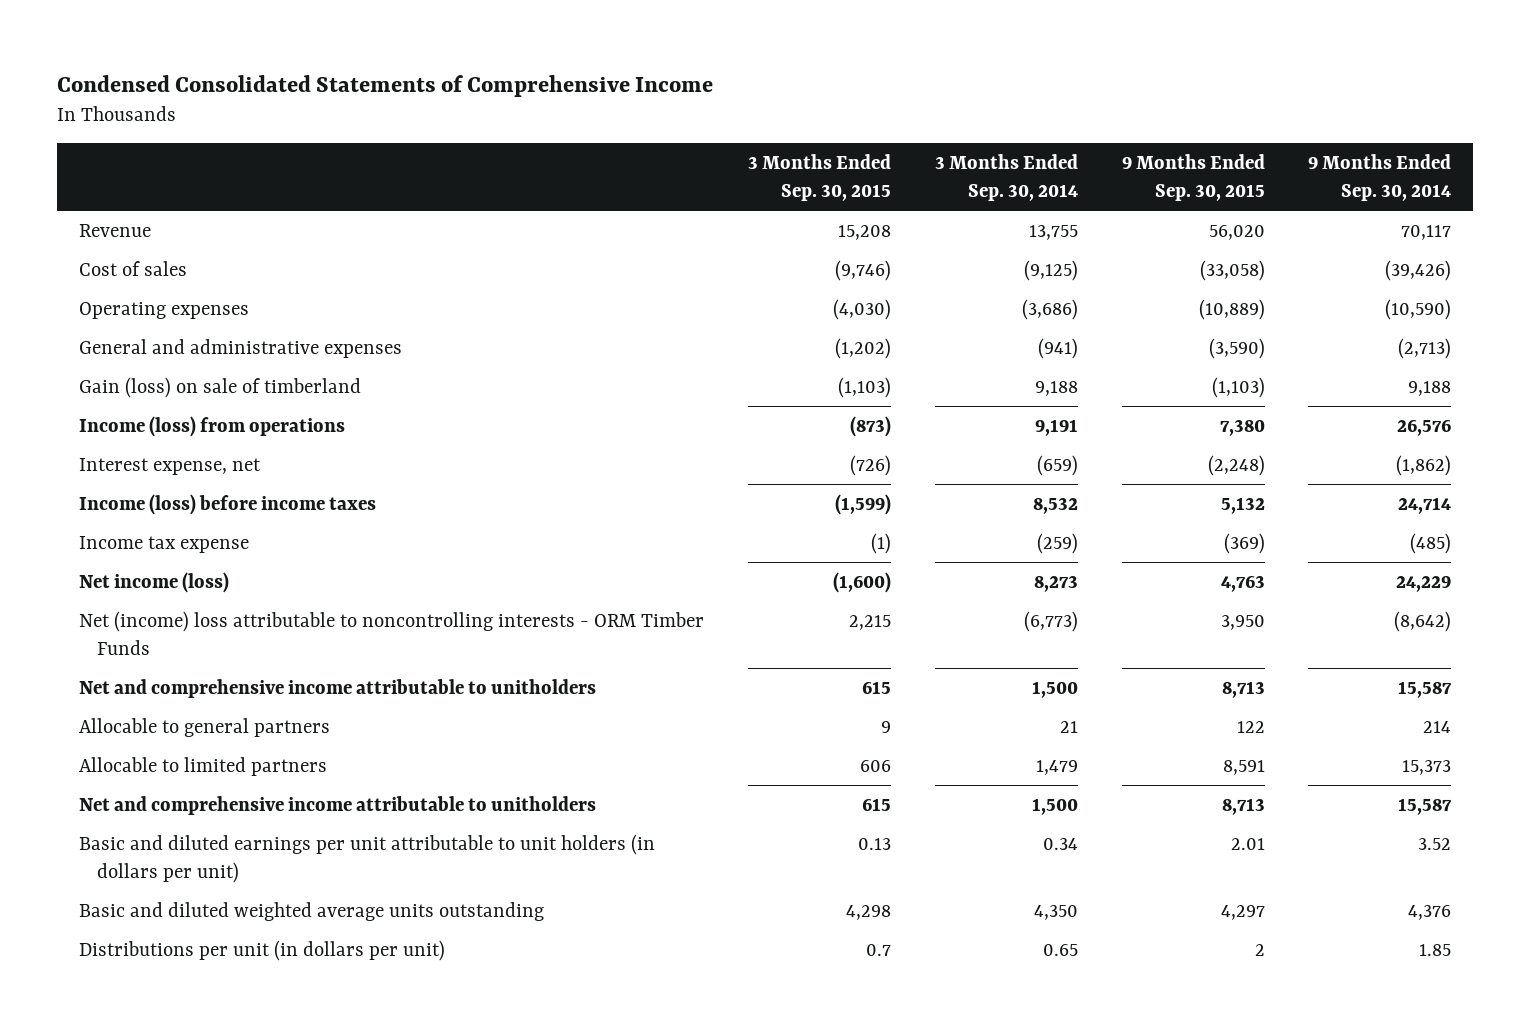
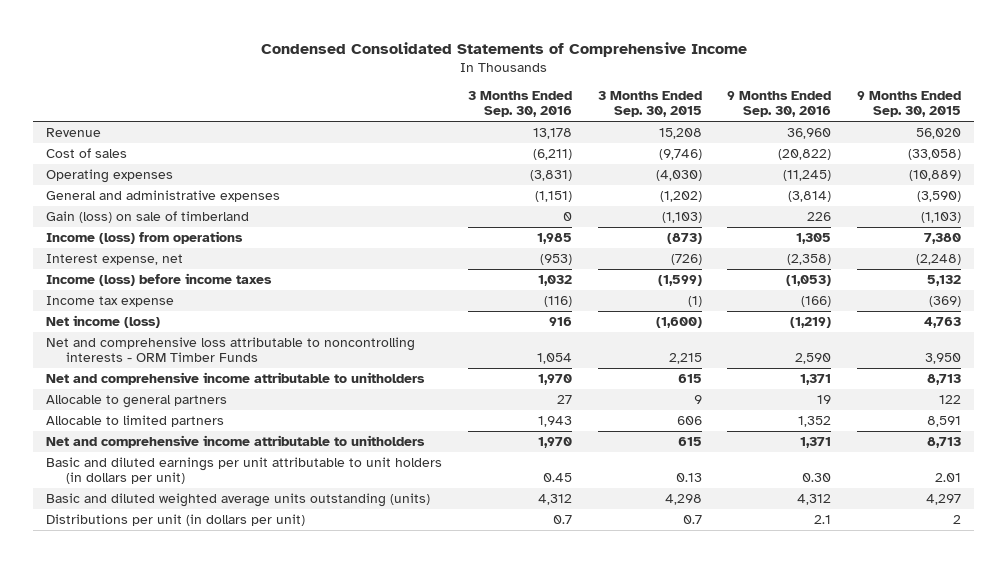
[934,153,1078,202] 3 Months Ended Sep. 30, 2014 -> none
[1308,153,1452,202] 9 Months Ended Sep. 30, 2014 -> none
none -> [467,90,572,118] 3 Months Ended Sep. 30, 2016
none -> [727,90,832,118] 9 Months Ended Sep. 30, 2016
[79,610,705,656] Net (income) loss attributable to noncontrolling interests - ORM Timber Funds -> [46,337,416,363] Net and comprehensive loss attributable to noncontrolling interests - ORM Timber Funds
[79,901,545,921] Basic and diluted weighted average units outstanding -> [46,493,431,508] Basic and diluted weighted average units outstanding (units)

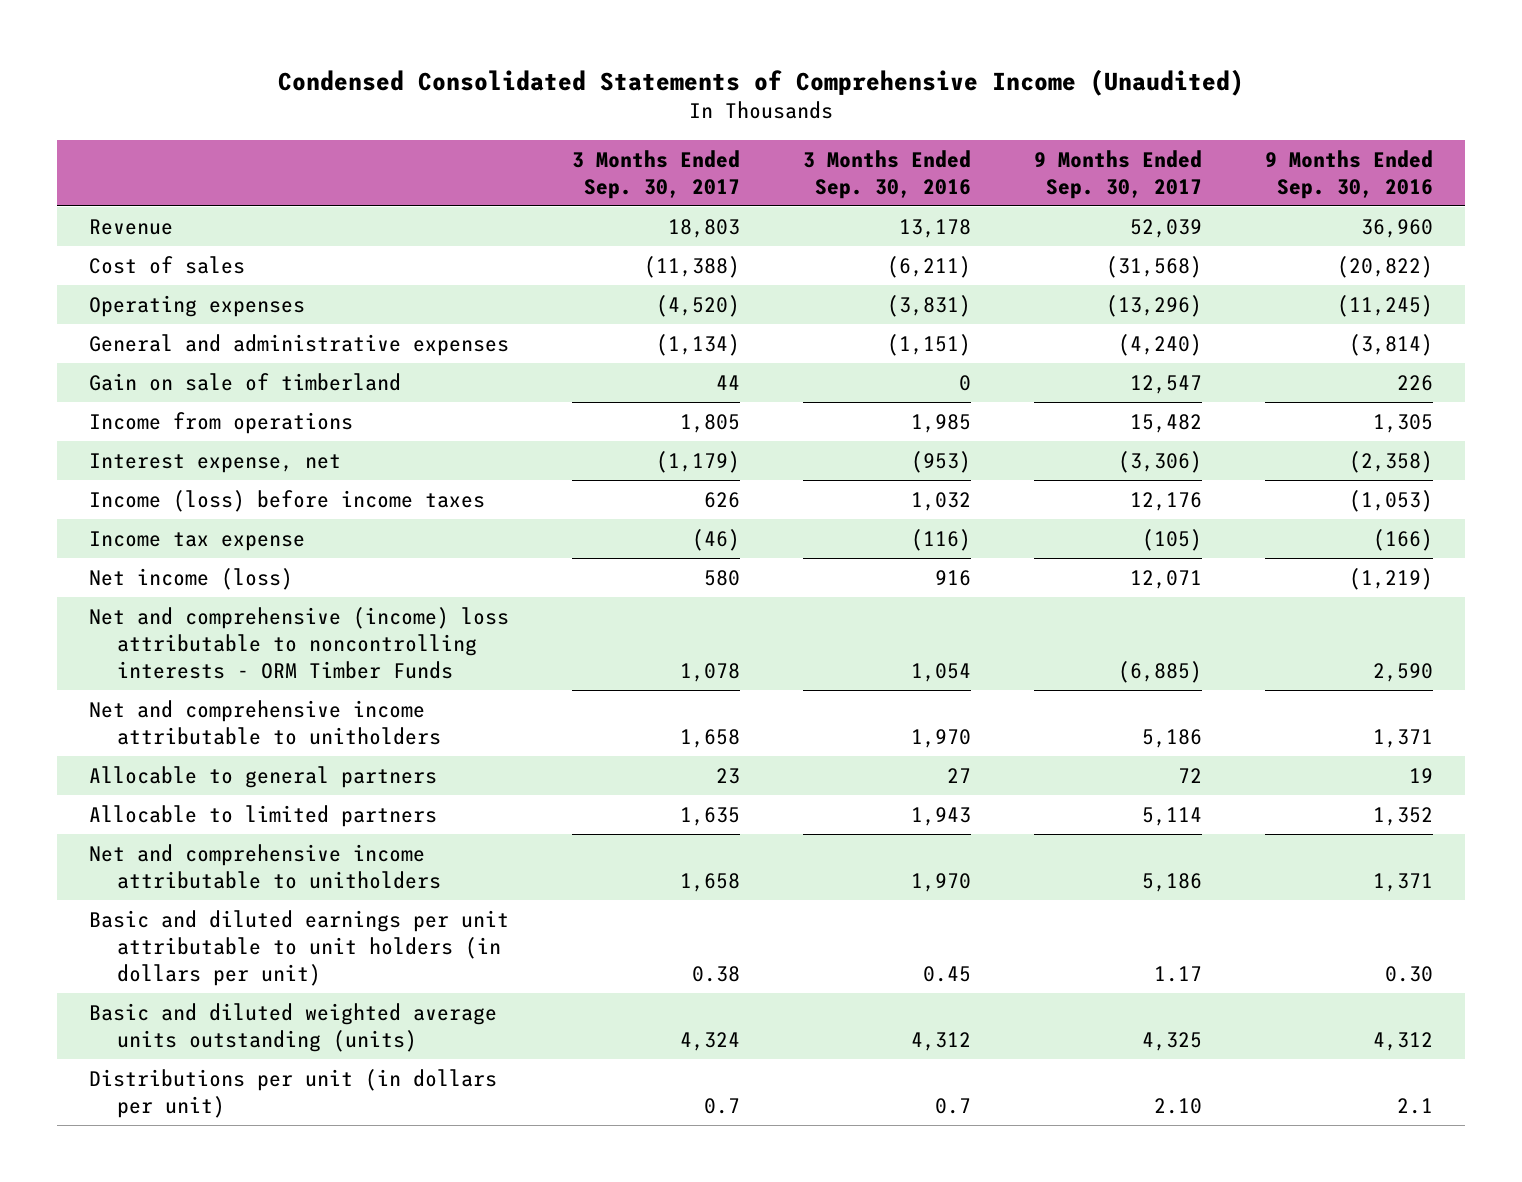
[260,41,747,57] Condensed Consolidated Statements of Comprehensive Income -> [277,68,1244,96] Condensed Consolidated Statements of Comprehensive Income (Unaudited)
[597,90,702,118] 3 Months Ended Sep. 30, 2015 -> none
[857,90,962,118] 9 Months Ended Sep. 30, 2015 -> none
none -> [571,149,740,199] 3 Months Ended Sep. 30, 2017
none -> [1034,149,1203,199] 9 Months Ended Sep. 30, 2017
[46,211,250,224] Gain (loss) on sale of timberland -> [88,373,401,392] Gain on sale of timberland
[46,231,244,245] Income (loss) from operations -> [88,412,353,435] Income from operations
[46,337,416,363] Net and comprehensive loss attributable to noncontrolling interests - ORM Timber Funds -> [88,607,509,679] Net and comprehensive (income) loss attributable to noncontrolling interests - ORM Timber Funds

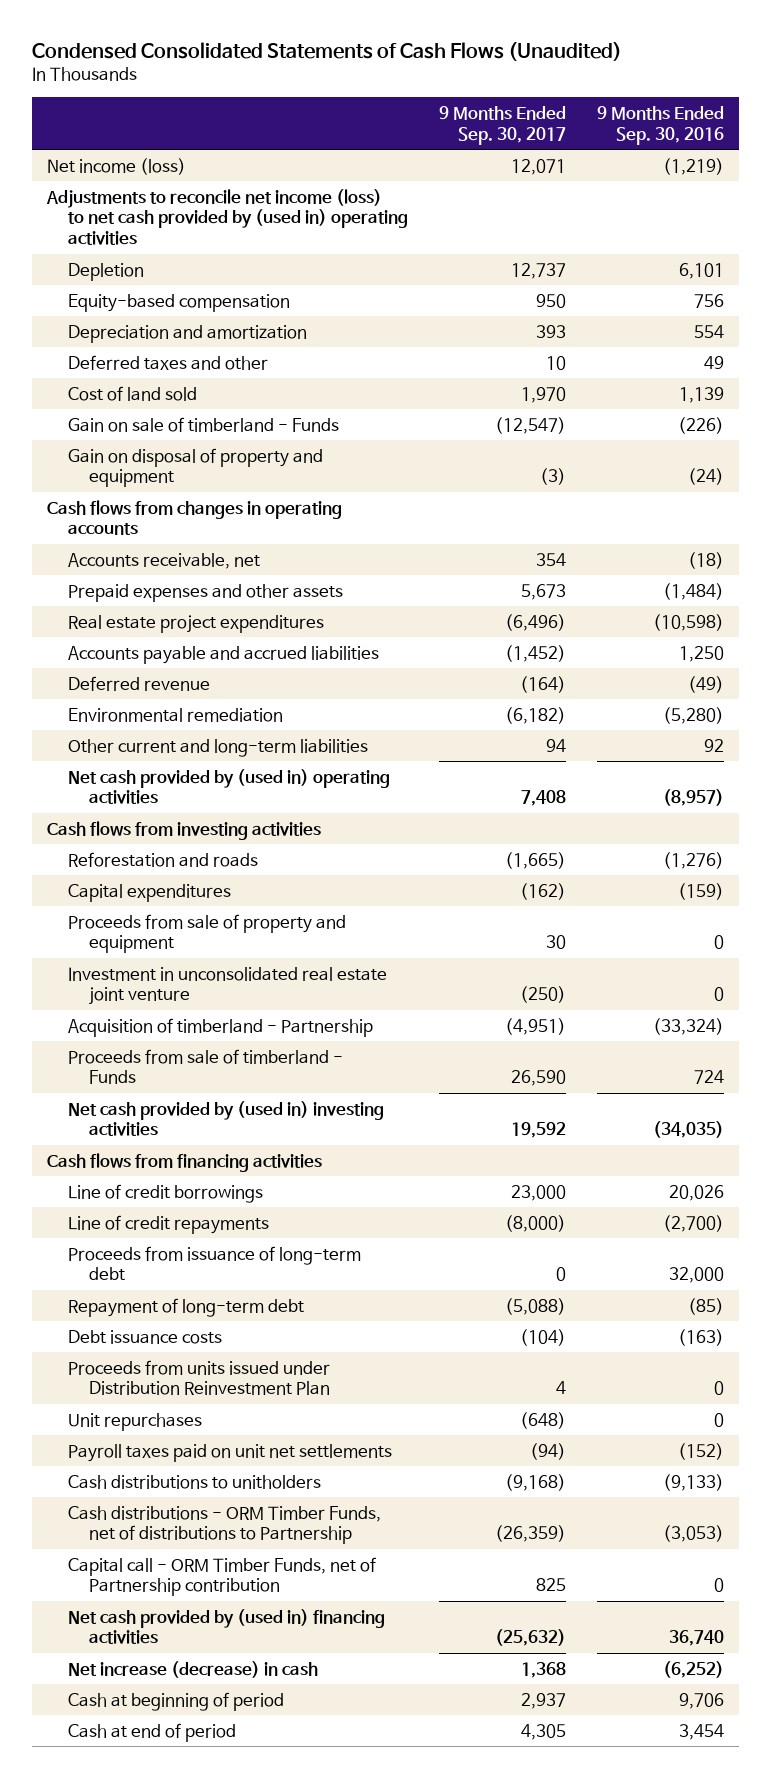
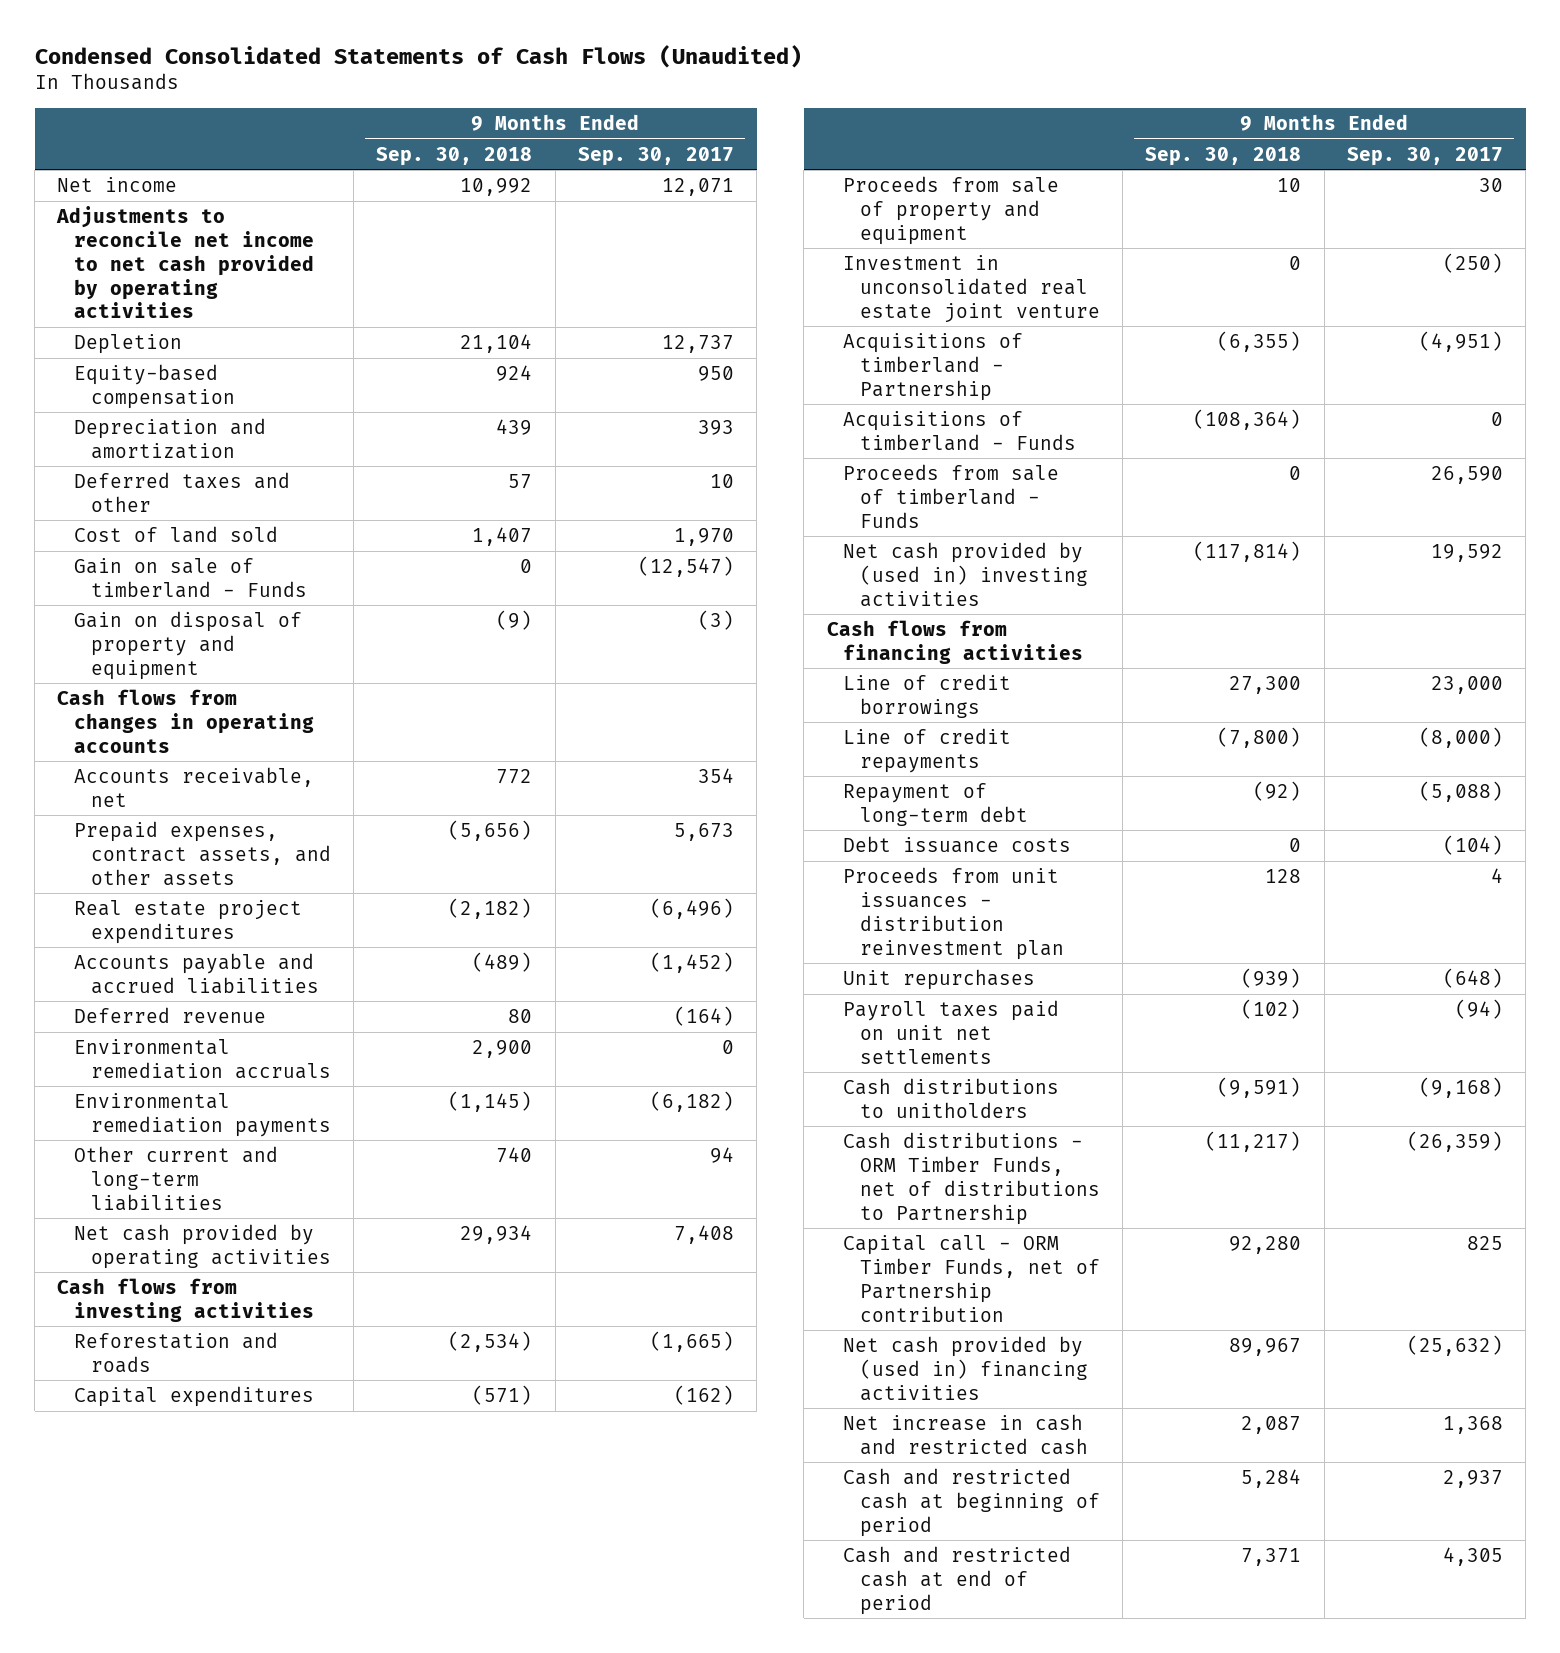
[596,105,724,145] 9 Months Ended Sep. 30, 2016 -> none
none -> [376,146,533,166] Sep. 30, 2018
[47,157,187,175] Net income (loss) -> [57,176,178,192] Net income
[46,188,409,246] Adjustments to reconcile net income (loss) to net cash provided by (used in) operating activities -> [56,205,315,319] Adjustments to reconcile net income to net cash provided by operating activities
[68,583,344,602] Prepaid expenses and other assets -> [74,820,331,886] Prepaid expenses, contract assets, and other assets
none -> [74,1038,331,1079] Environmental remediation accruals
[68,707,284,722] Environmental remediation -> [74,1092,331,1137] Environmental remediation payments
[68,768,391,805] Net cash provided by (used in) operating activities -> [74,1223,331,1269] Net cash provided by operating activities
[68,1017,374,1037] Acquisition of timberland - Partnership -> [843,332,1024,401] Acquisitions of timberland - Partnership
none -> [843,410,1076,451] Acquisitions of timberland - Funds
[68,1245,362,1282] Proceeds from issuance of long-term debt -> none
[68,1359,331,1396] Proceeds from units issued under Distribution Reinvestment Plan -> [843,866,1064,960] Proceeds from unit issuances - distribution reinvestment plan
[68,1660,319,1678] Net increase (decrease) in cash -> [843,1413,1088,1455] Net increase in cash and restricted cash
[68,1691,285,1711] Cash at beginning of period -> [843,1467,1100,1537] Cash and restricted cash at beginning of period
[68,1722,237,1742] Cash at end of period -> [843,1545,1072,1615] Cash and restricted cash at end of period

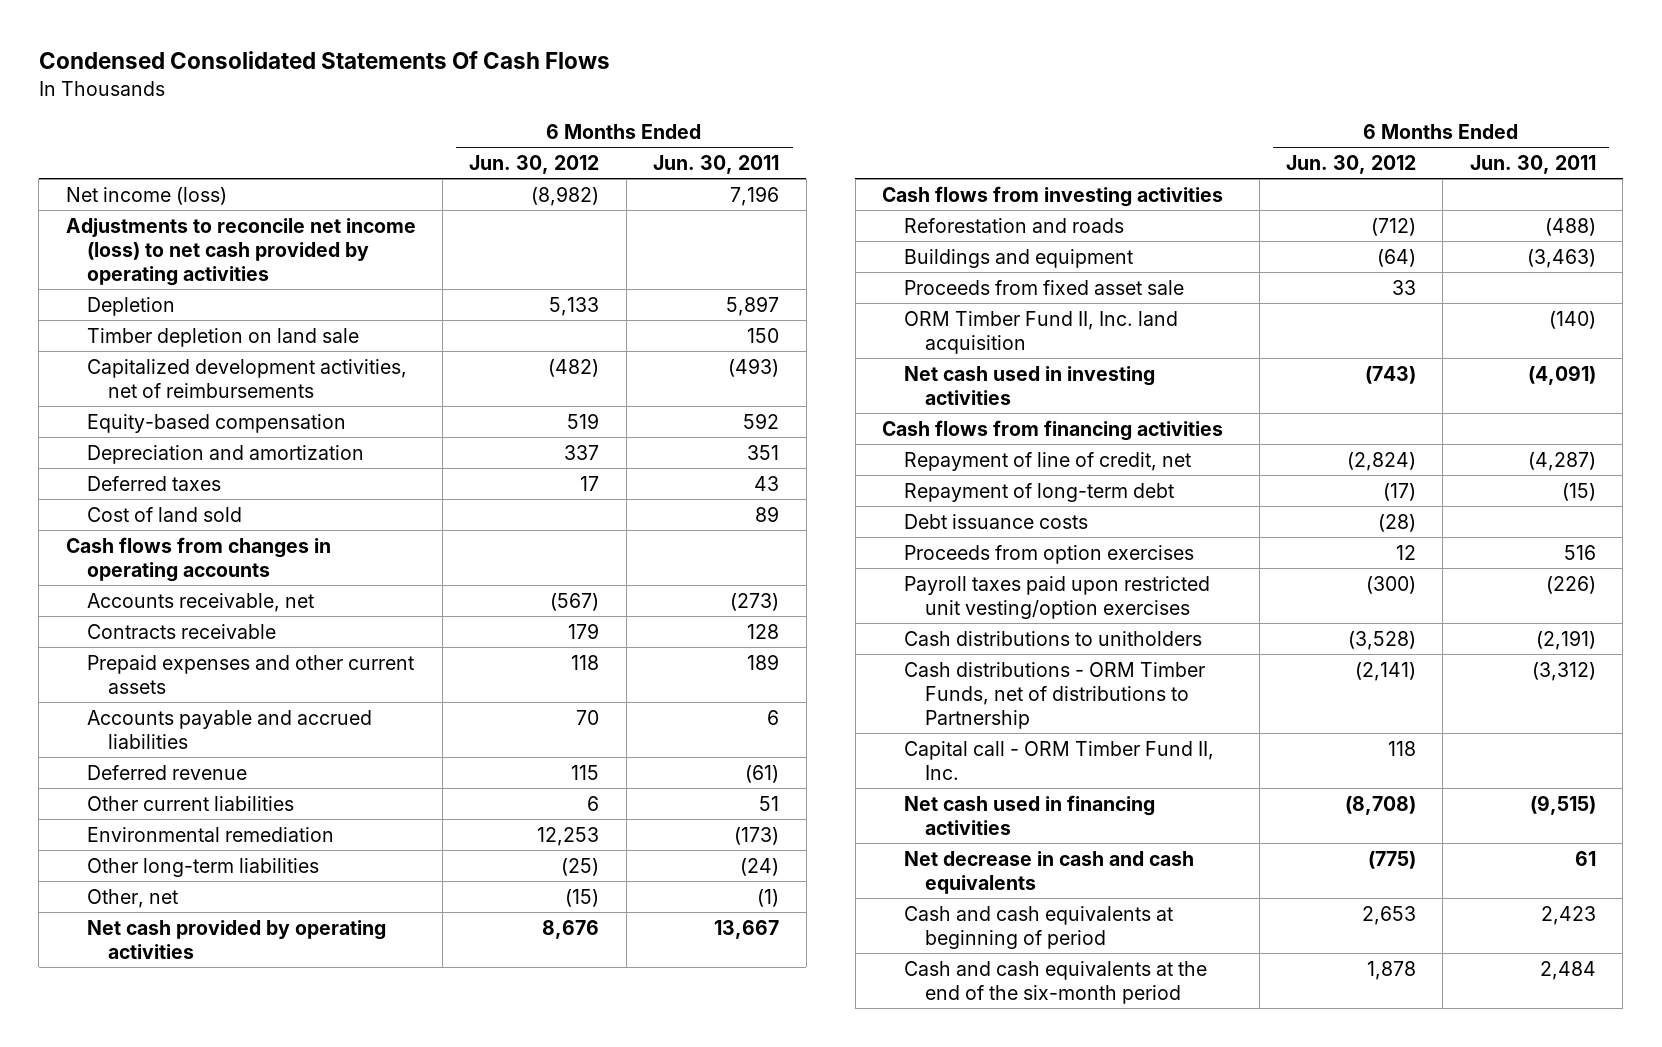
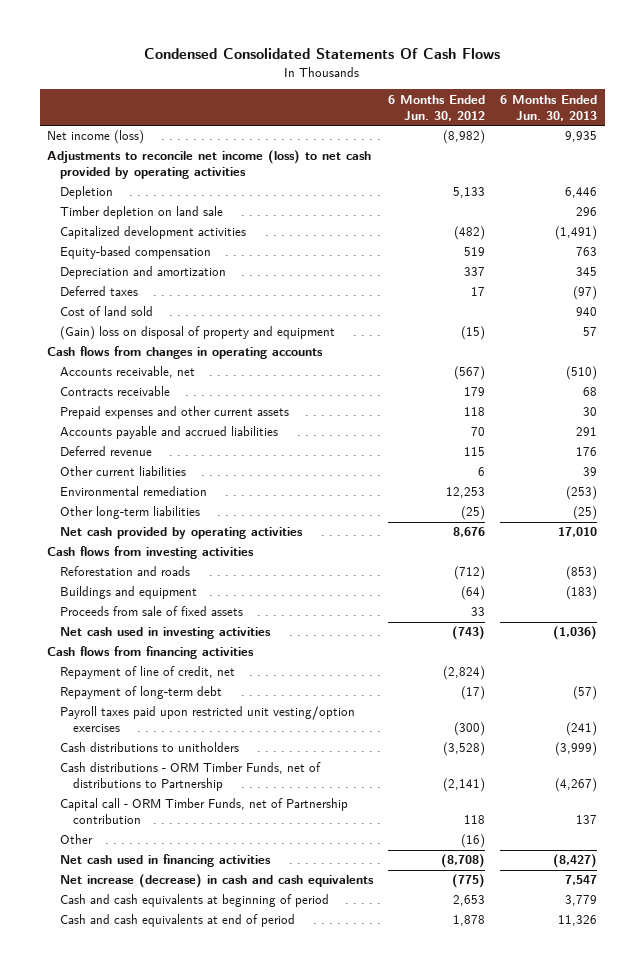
[653,154,780,174] Jun. 30, 2011 -> none
none -> [500,94,598,121] 6 Months Ended Jun. 30, 2013
[87,358,408,398] Capitalized development activities, net of reimbursements -> [60,226,247,240] Capitalized development activities
none -> [60,326,336,341] (Gain) loss on disposal of property and equipment
[87,888,179,908] Other, net -> none
[903,310,1178,354] ORM Timber Fund II, Inc. land acquisition -> none
[903,279,1184,295] Proceeds from fixed asset sale -> [60,606,244,617] Proceeds from sale of fixed assets
[903,513,1088,529] Debt issuance costs -> none
[903,544,1194,564] Proceeds from option exercises -> none
[903,740,1214,780] Capital call - ORM Timber Fund II, Inc. -> [60,798,349,825] Capital call - ORM Timber Funds, net of Partnership contribution
none -> [60,834,94,845] Other
[903,850,1194,894] Net decrease in cash and cash equivalents -> [60,874,375,889] Net increase (decrease) in cash and cash equivalents
[903,960,1207,1004] Cash and cash equivalents at the end of the six-month period -> [60,914,296,928] Cash and cash equivalents at end of period

